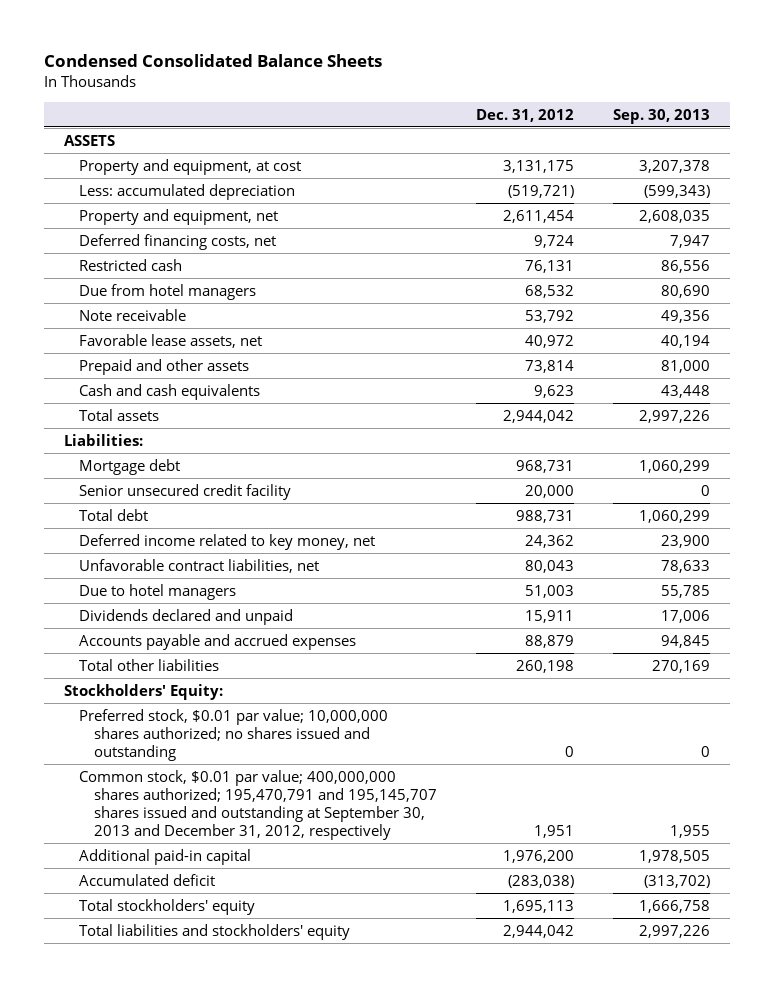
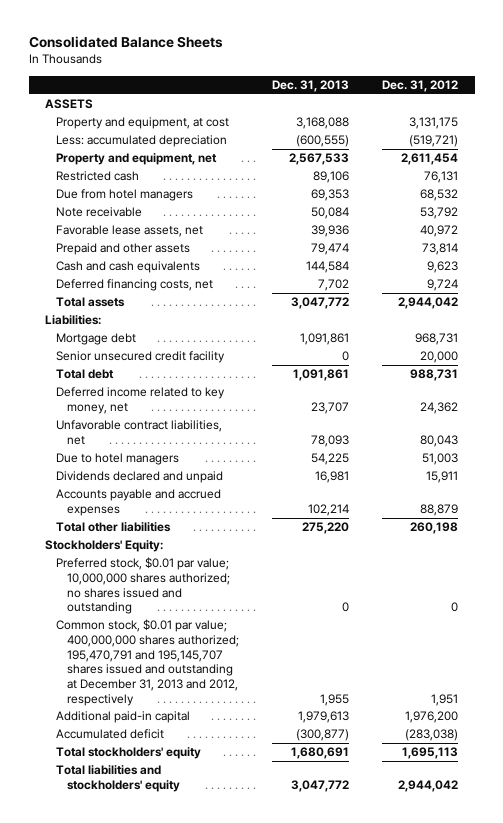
[44,54,383,68] Condensed Consolidated Balance Sheets -> [28,36,223,49] Consolidated Balance Sheets
[613,108,711,124] Sep. 30, 2013 -> none
none -> [272,79,350,92] Dec. 31, 2013
[78,233,276,250] Deferred financing costs, net -> [56,279,214,292] Deferred financing costs, net
[78,769,437,840] Common stock, $0.01 par value; 400,000,000 shares authorized; 195,470,791 and 195,145,707 shares issued and outstanding at September 30, 2013 and December 31, 2012, respectively -> [56,619,240,706] Common stock, $0.01 par value; 400,000,000 shares authorized; 195,470,791 and 195,145,707 shares issued and outstanding at December 31, 2013 and 2012, respectively

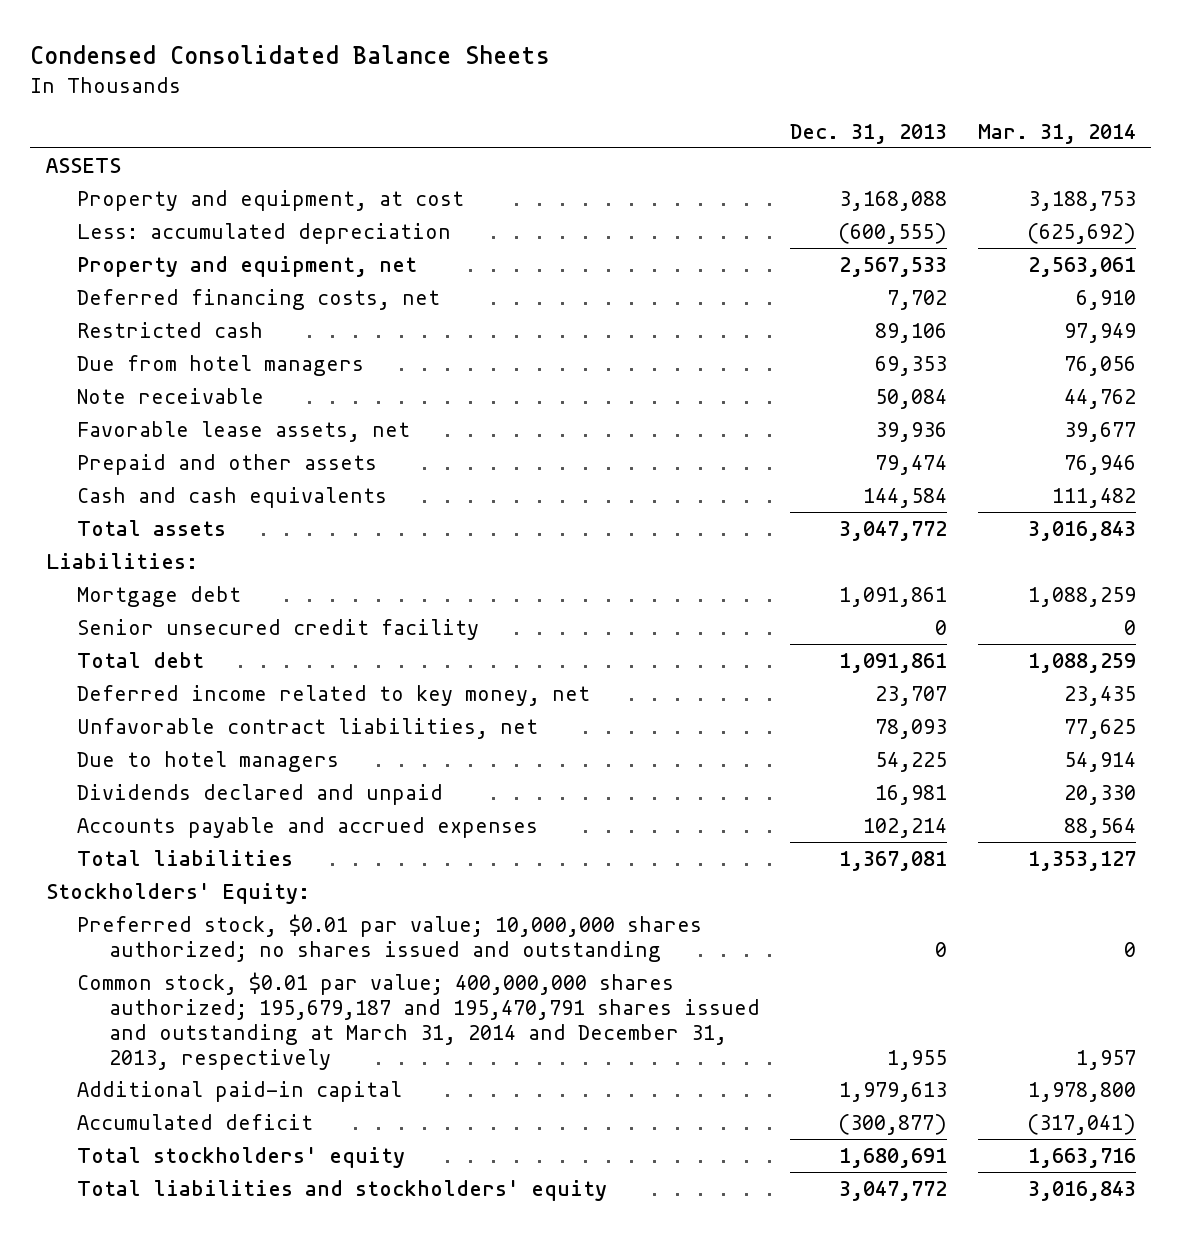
[28,36,223,49] Consolidated Balance Sheets -> [30,45,551,65] Condensed Consolidated Balance Sheets
[382,79,459,92] Dec. 31, 2012 -> none
none -> [977,123,1136,144] Mar. 31, 2014
[56,279,214,292] Deferred financing costs, net -> [77,288,441,310] Deferred financing costs, net
[56,522,172,533] Total other liabilities -> [77,849,294,866] Total liabilities
[302,522,350,535] 275,220 -> [839,850,948,871] 1,367,081
[56,619,240,706] Common stock, $0.01 par value; 400,000,000 shares authorized; 195,470,791 and 195,145,707 shares issued and outstanding at December 31, 2013 and 2012, respectively -> [77,971,760,1070] Common stock, $0.01 par value; 400,000,000 shares authorized; 195,679,187 and 195,470,791 shares issued and outstanding at March 31, 2014 and December 31, 2013, respectively

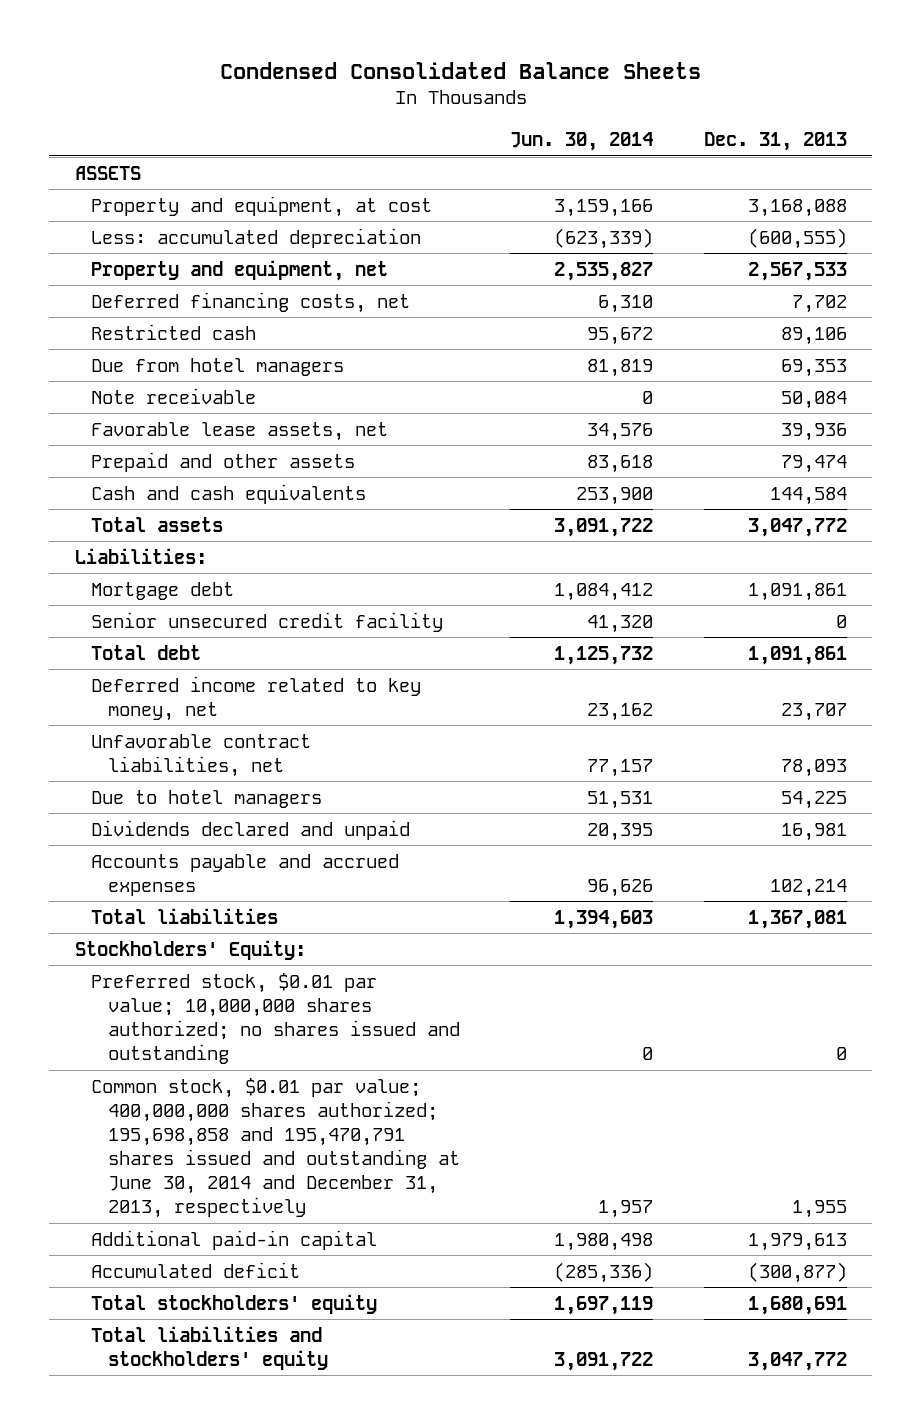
[977,123,1136,144] Mar. 31, 2014 -> none
none -> [510,132,654,152] Jun. 30, 2014
[77,971,760,1070] Common stock, $0.01 par value; 400,000,000 shares authorized; 195,679,187 and 195,470,791 shares issued and outstanding at March 31, 2014 and December 31, 2013, respectively -> [91,1077,460,1219] Common stock, $0.01 par value; 400,000,000 shares authorized; 195,698,858 and 195,470,791 shares issued and outstanding at June 30, 2014 and December 31, 2013, respectively

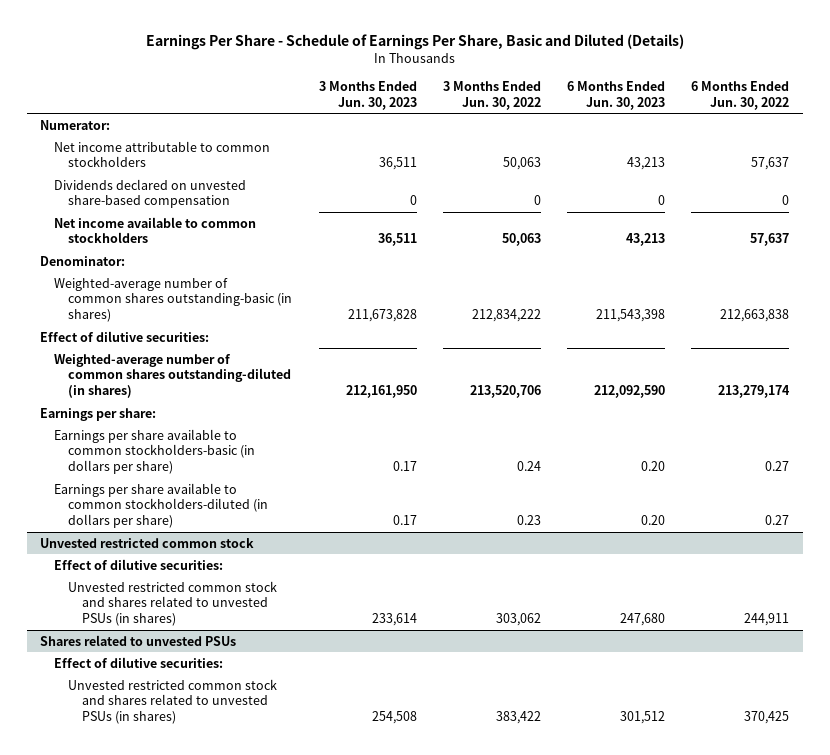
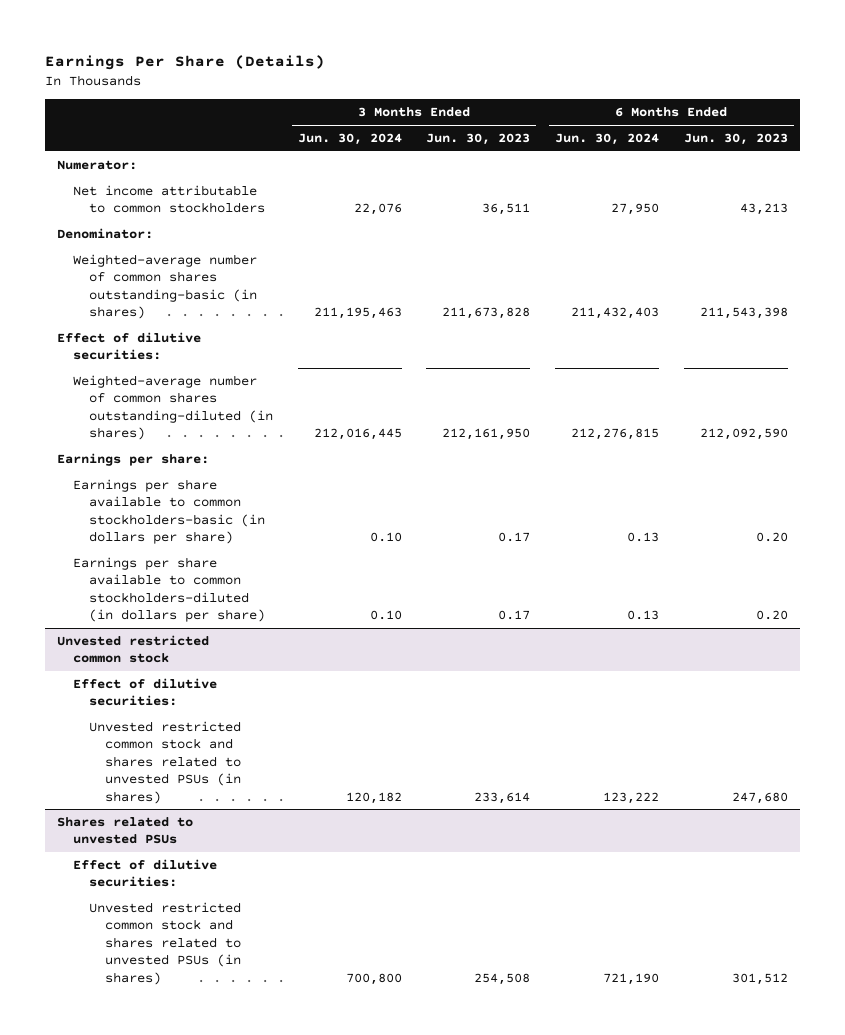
[145,34,684,51] Earnings Per Share - Schedule of Earnings Per Share, Basic and Diluted (Details) -> [44,55,325,71] Earnings Per Share (Details)
[442,80,541,110] 3 Months Ended Jun. 30, 2022 -> none
[691,80,790,110] 6 Months Ended Jun. 30, 2022 -> none
none -> [297,133,402,146] Jun. 30, 2024
none -> [554,133,659,146] Jun. 30, 2024
[54,178,247,209] Dividends declared on unvested share-based compensation -> none
[54,216,257,244] Net income available to common stockholders -> none

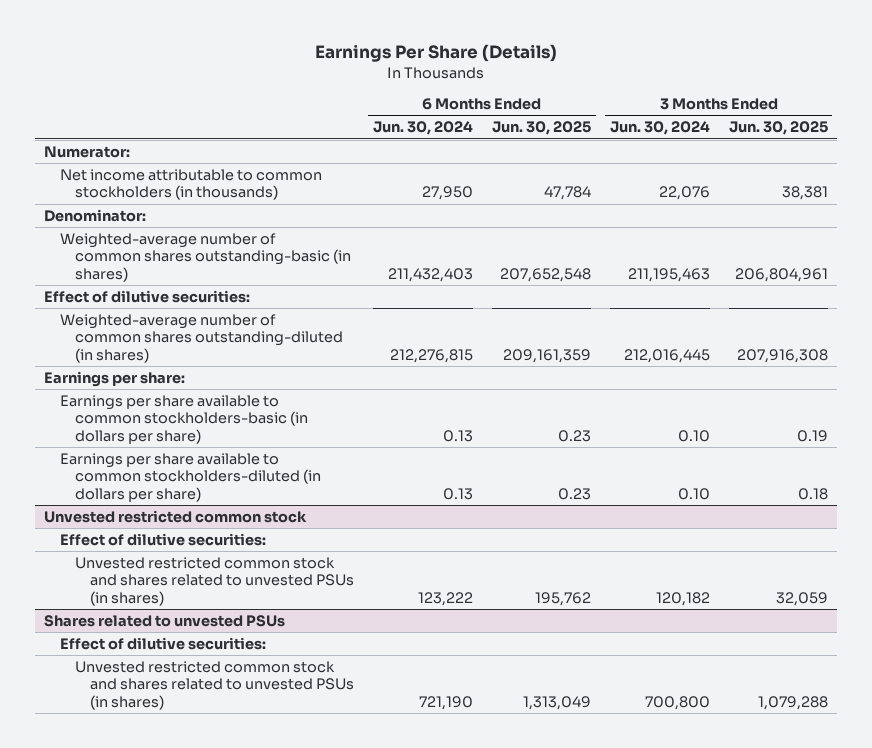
[426,133,531,146] Jun. 30, 2023 -> none
[683,133,788,146] Jun. 30, 2023 -> none
none -> [491,121,591,136] Jun. 30, 2025
none -> [728,121,828,136] Jun. 30, 2025
[73,185,266,214] Net income attributable to common stockholders -> [59,168,322,201] Net income attributable to common stockholders (in thousands)

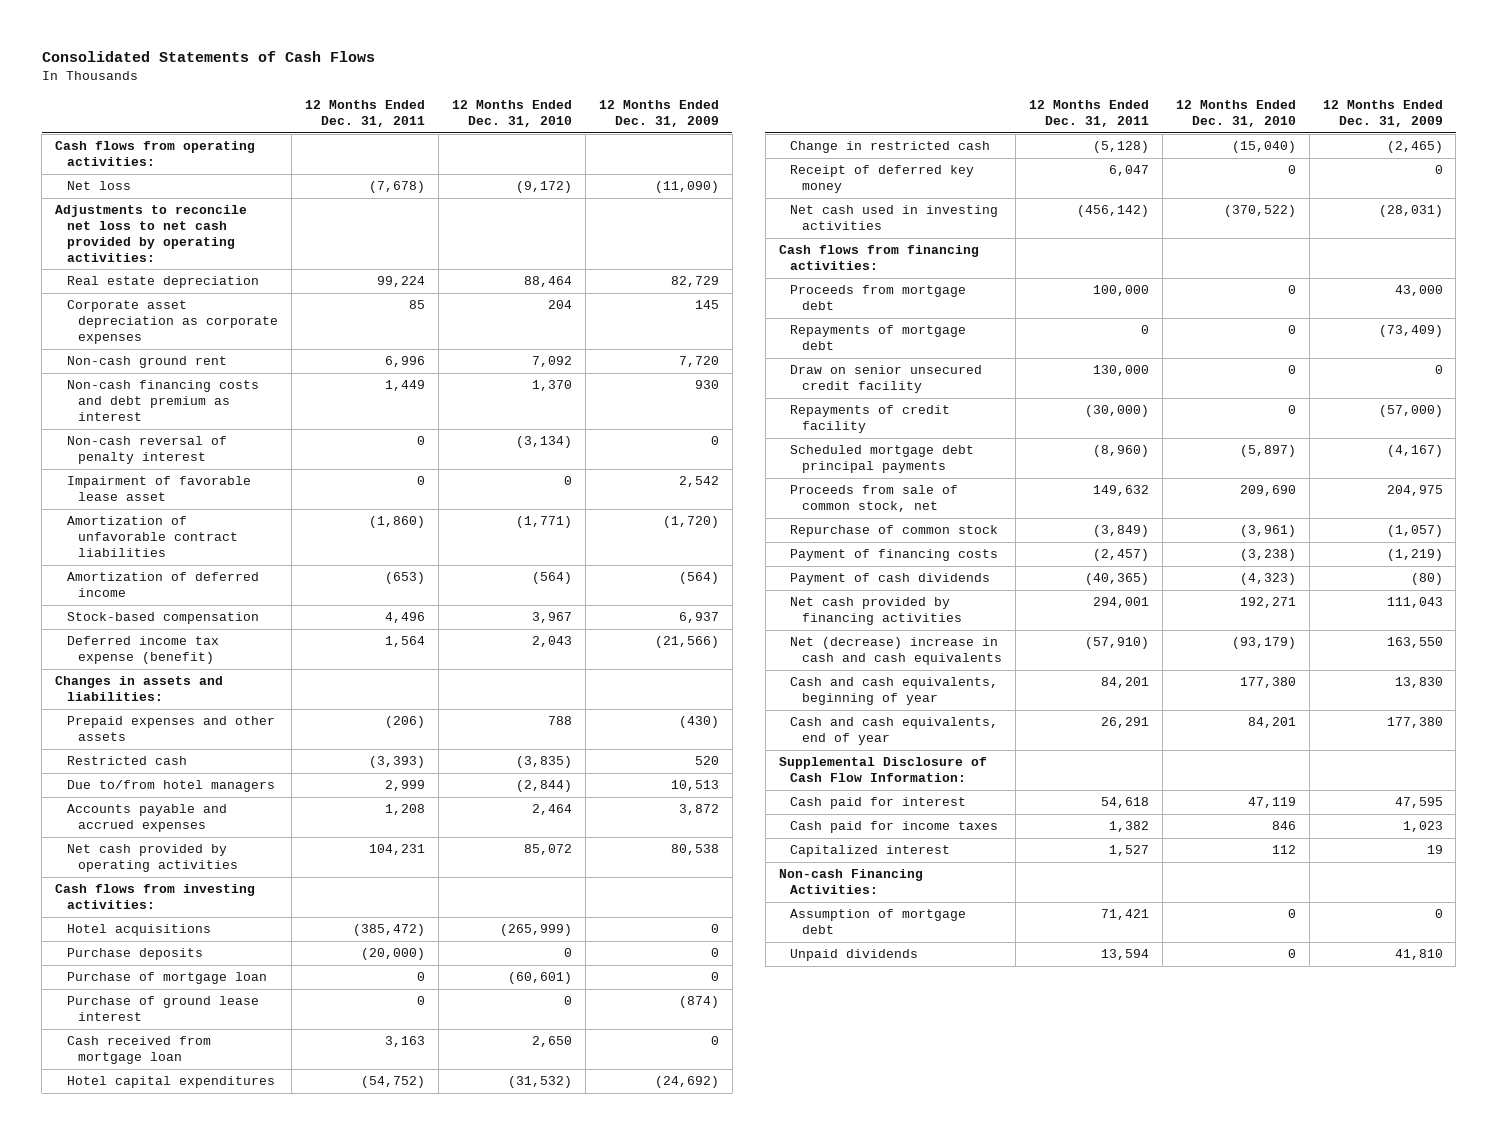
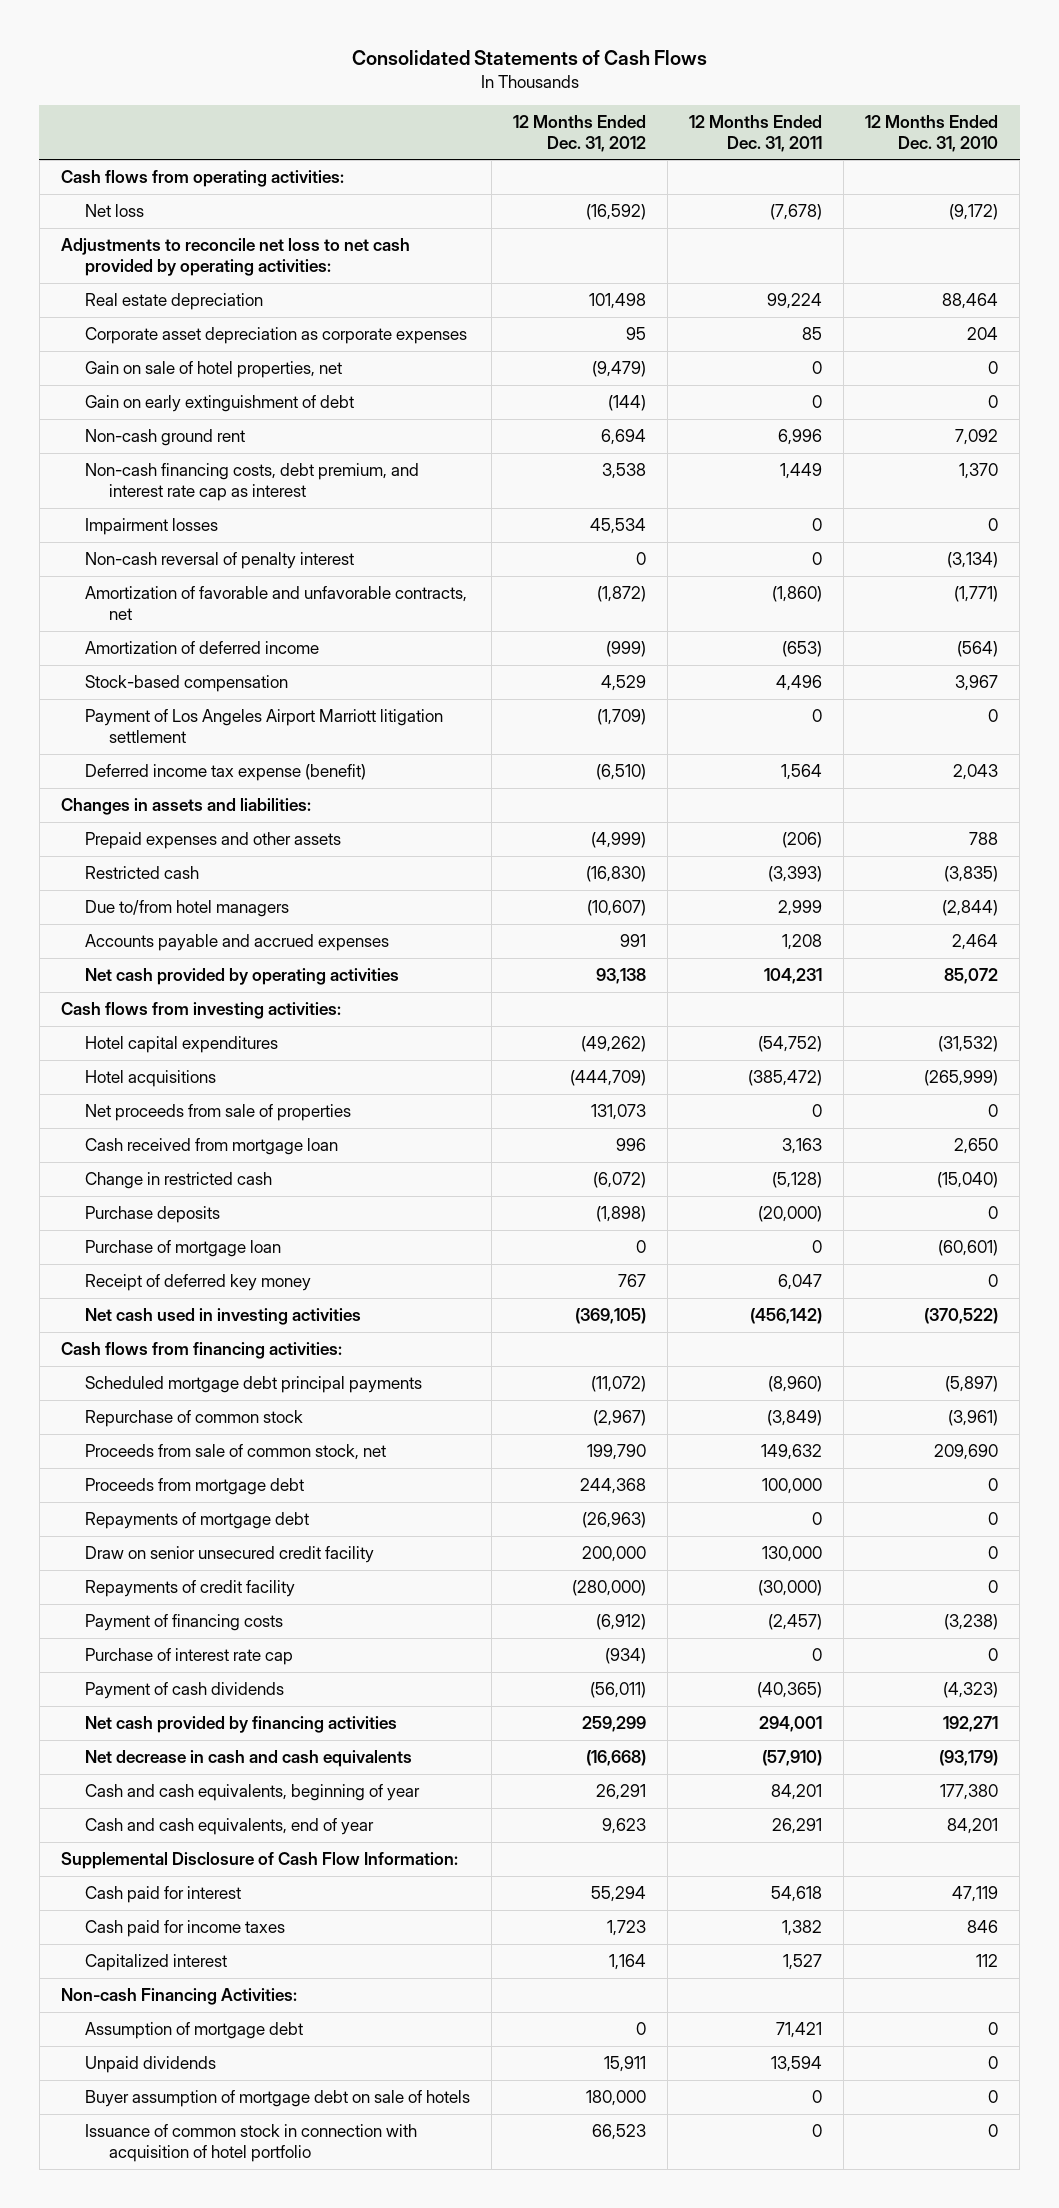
[598,100,719,128] 12 Months Ended Dec. 31, 2009 -> none
none -> [512,114,646,152] 12 Months Ended Dec. 31, 2012
none -> [84,360,342,378] Gain on sale of hotel properties, net
none -> [84,394,354,412] Gain on early extinguishment of debt
[66,380,259,421] Non-cash financing costs and debt premium as interest -> [84,462,419,502] Non-cash financing costs, debt premium, and interest rate cap as interest
none -> [84,517,218,535] Impairment losses
[66,476,251,502] Impairment of favorable lease asset -> none
[66,516,239,557] Amortization of unfavorable contract liabilities -> [84,585,467,621] Amortization of favorable and unfavorable contracts, net
none -> [84,708,443,744] Payment of Los Angeles Airport Marriott litigation settlement
[66,1076,275,1089] Hotel capital expenditures -> [84,1035,278,1053] Hotel capital expenditures
[66,996,259,1022] Purchase of ground lease interest -> none
none -> [84,1103,351,1121] Net proceeds from sale of properties
[66,948,203,961] Purchase deposits -> [84,1205,220,1223] Purchase deposits
[66,972,267,985] Purchase of mortgage loan -> [84,1239,281,1257] Purchase of mortgage loan
[790,445,975,474] Scheduled mortgage debt principal payments -> [84,1375,422,1393] Scheduled mortgage debt principal payments
[790,525,999,538] Repurchase of common stock -> [84,1409,303,1427] Repurchase of common stock
[790,485,959,513] Proceeds from sale of common stock, net -> [84,1443,386,1460] Proceeds from sale of common stock, net
none -> [84,1647,293,1665] Purchase of interest rate cap
[790,637,1003,666] Net (decrease) increase in cash and cash equivalents -> [84,1749,412,1767] Net decrease in cash and cash equivalents
none -> [84,2089,470,2107] Buyer assumption of mortgage debt on sale of hotels
none -> [84,2123,417,2163] Issuance of common stock in connection with acquisition of hotel portfolio

